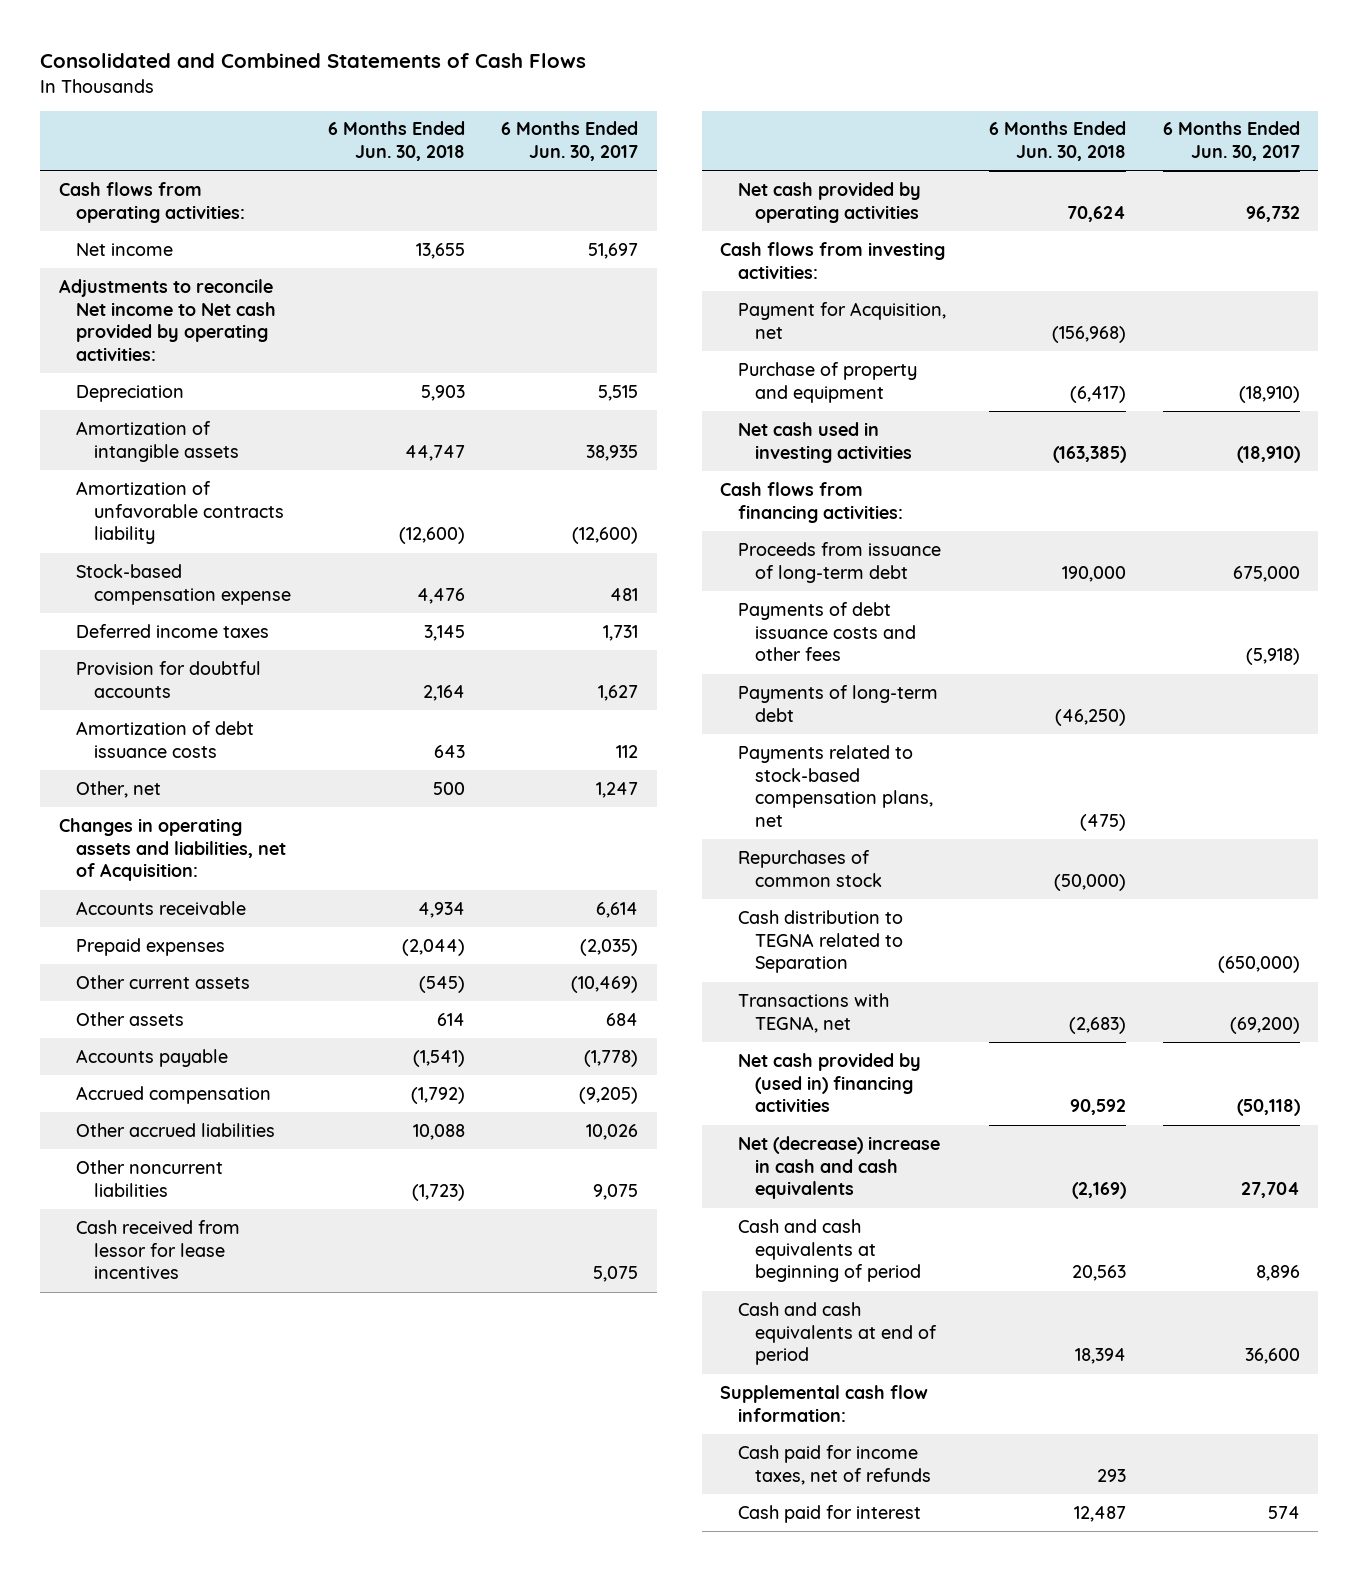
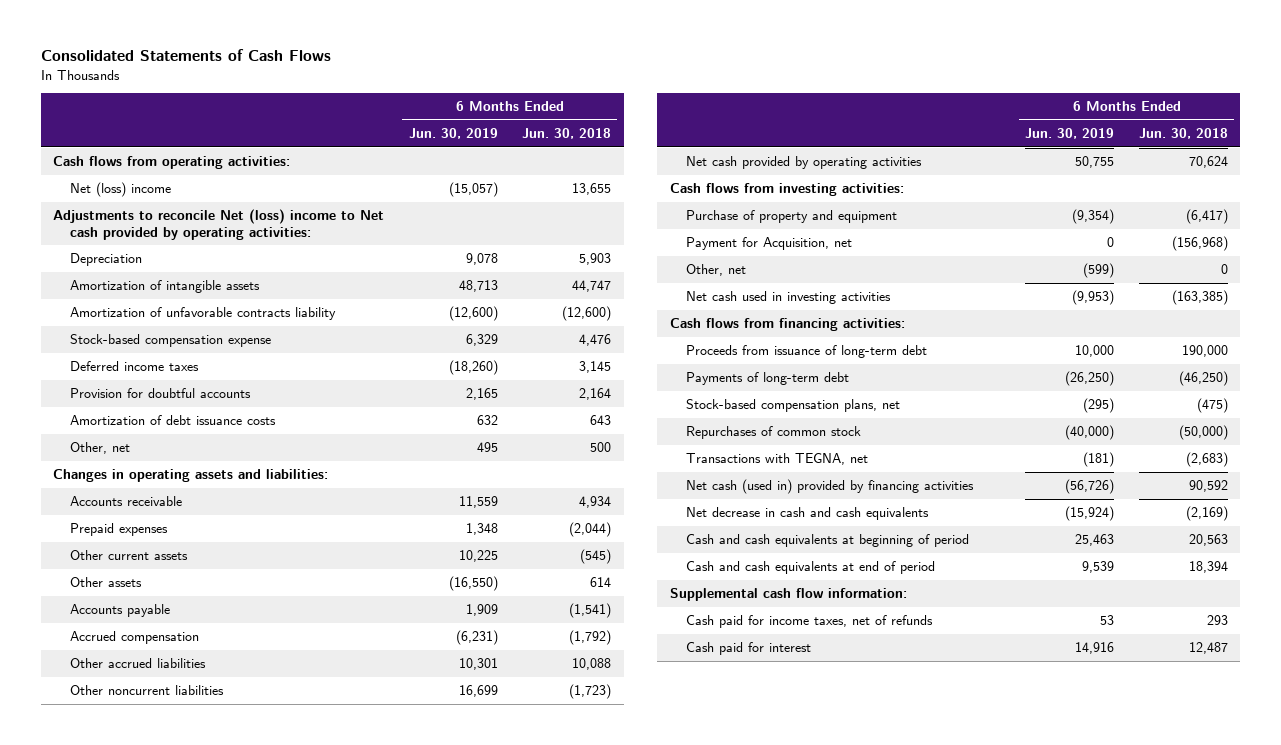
[40,53,587,69] Consolidated and Combined Statements of Cash Flows -> [40,49,331,62] Consolidated Statements of Cash Flows
[501,121,639,162] 6 Months Ended Jun. 30, 2017 -> none
none -> [408,128,498,140] Jun. 30, 2019
[76,242,174,256] Net income -> [69,182,171,198] Net (loss) income
[58,278,277,362] Adjustments to reconcile Net income to Net cash provided by operating activities: -> [52,209,384,240] Adjustments to reconcile Net (loss) income to Net cash provided by operating activities:
[58,817,287,882] Changes in operating assets and liabilities, net of Acquisition: -> [52,469,328,483] Changes in operating assets and liabilities:
[76,1219,241,1280] Cash received from lessor for lease incentives -> none
[737,301,946,339] Payment for Acquisition, net -> [686,237,853,251] Payment for Acquisition, net
none -> [686,264,747,277] Other, net
[737,601,917,662] Payments of debt issuance costs and other fees -> none
[737,744,934,828] Payments related to stock-based compensation plans, net -> [686,399,901,413] Stock-based compensation plans, net
[737,909,904,974] Cash distribution to TEGNA related to Separation -> none
[737,1052,921,1113] Net cash provided by (used in) financing activities -> [686,479,975,495] Net cash (used in) provided by financing activities
[737,1135,940,1200] Net (decrease) increase in cash and cash equivalents -> [686,507,930,521] Net decrease in cash and cash equivalents

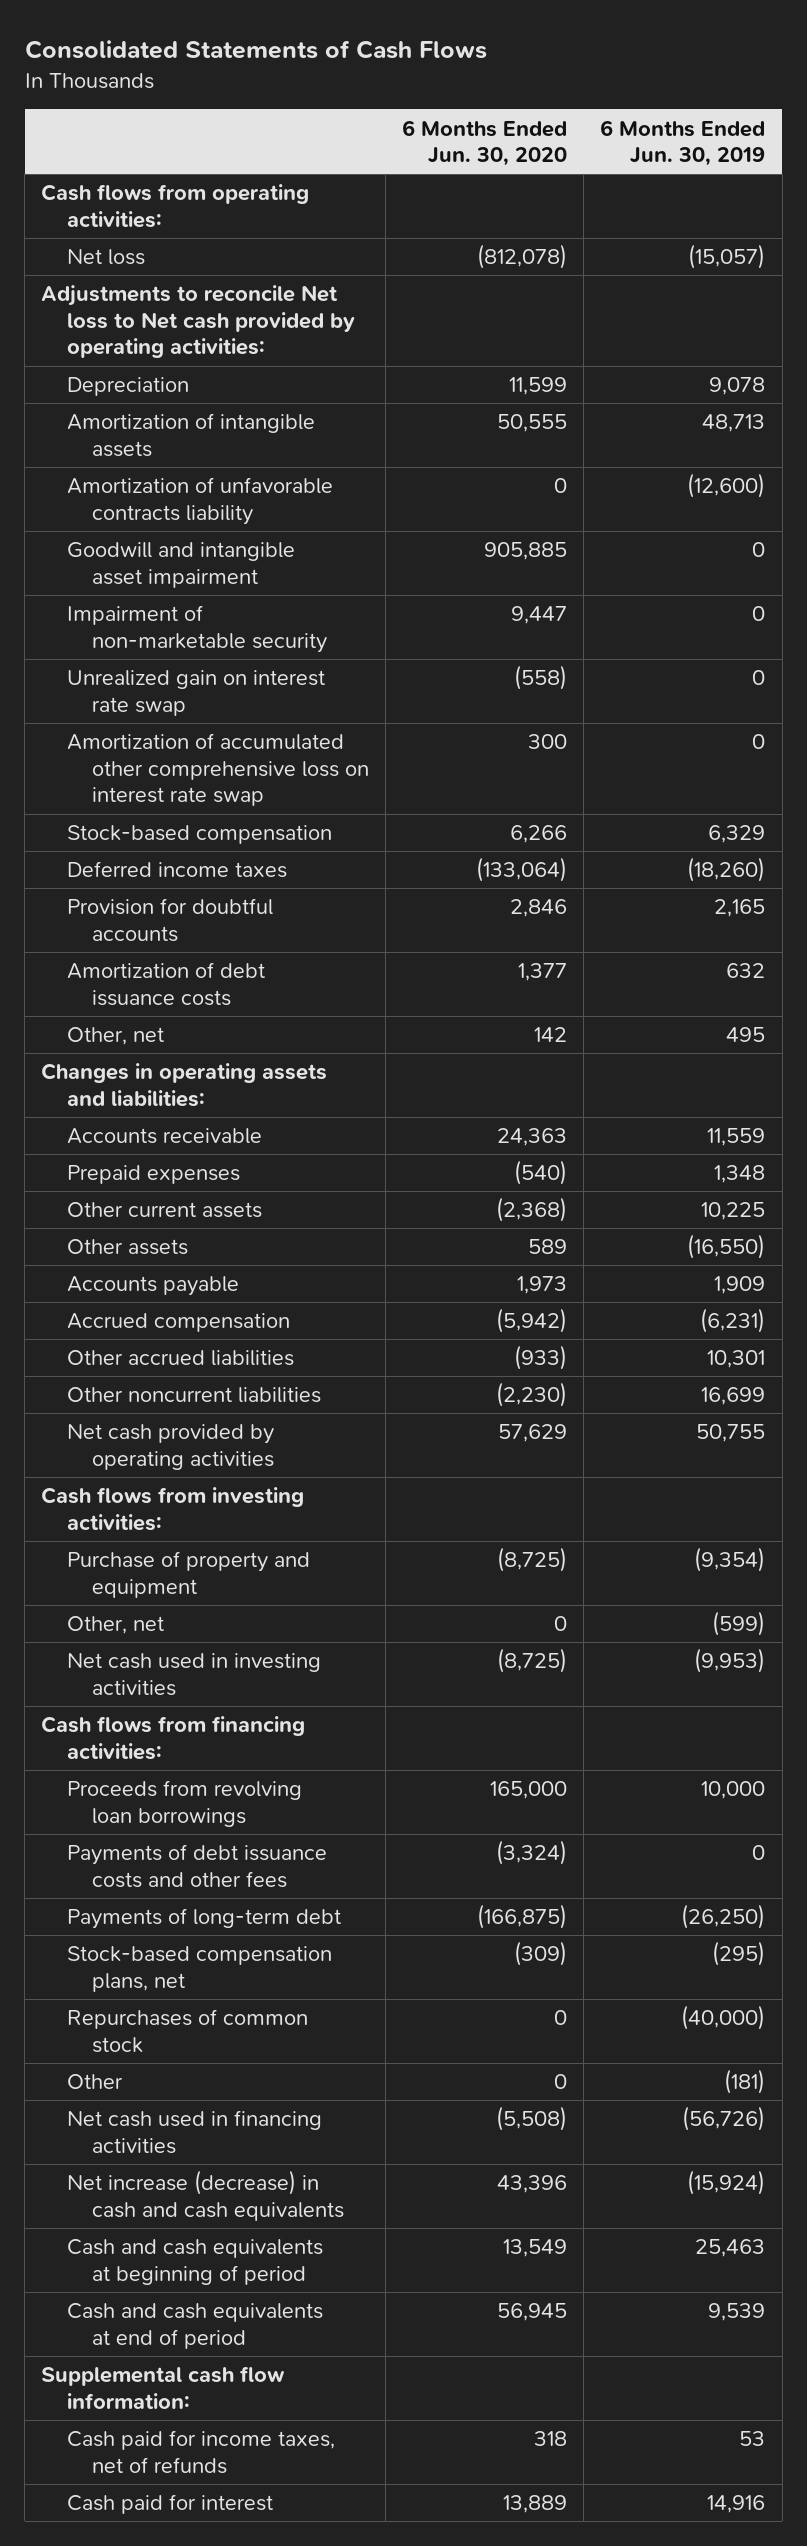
[522,128,612,140] Jun. 30, 2018 -> none
none -> [402,119,568,167] 6 Months Ended Jun. 30, 2020
[69,182,171,198] Net (loss) income -> [66,249,145,266] Net loss
[52,209,384,240] Adjustments to reconcile Net (loss) income to Net cash provided by operating activities: -> [41,285,355,359] Adjustments to reconcile Net loss to Net cash provided by operating activities:
none -> [66,542,295,588] Goodwill and intangible asset impairment
none -> [66,605,327,653] Impairment of non-marketable security
none -> [66,670,325,716] Unrealized gain on interest rate swap
none -> [66,733,369,807] Amortization of accumulated other comprehensive loss on interest rate swap
[69,334,271,348] Stock-based compensation expense -> [66,825,332,845] Stock-based compensation
[686,237,853,251] Payment for Acquisition, net -> none
[686,345,928,359] Proceeds from issuance of long-term debt -> none
none -> [66,1780,302,1827] Proceeds from revolving loan borrowings
none -> [66,1844,327,1888] Payments of debt issuance costs and other fees
[686,453,869,466] Transactions with TEGNA, net -> [66,2074,123,2090] Other
[686,479,975,495] Net cash (used in) provided by financing activities -> [66,2110,322,2154] Net cash used in financing activities
[686,507,930,521] Net decrease in cash and cash equivalents -> [66,2170,344,2221] Net increase (decrease) in cash and cash equivalents

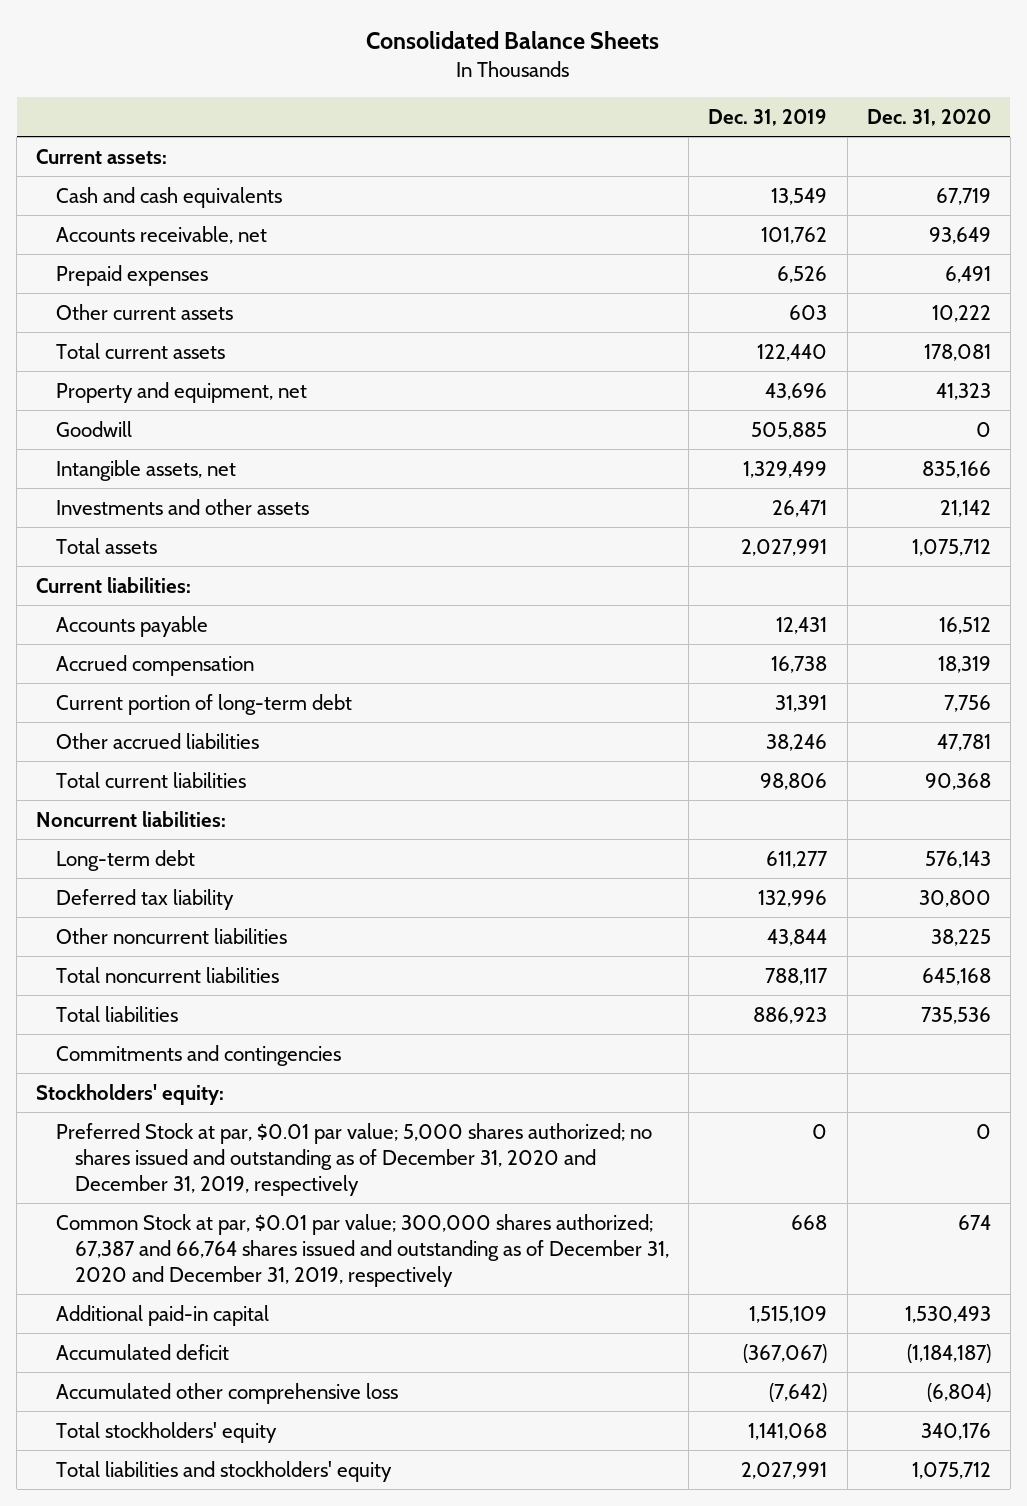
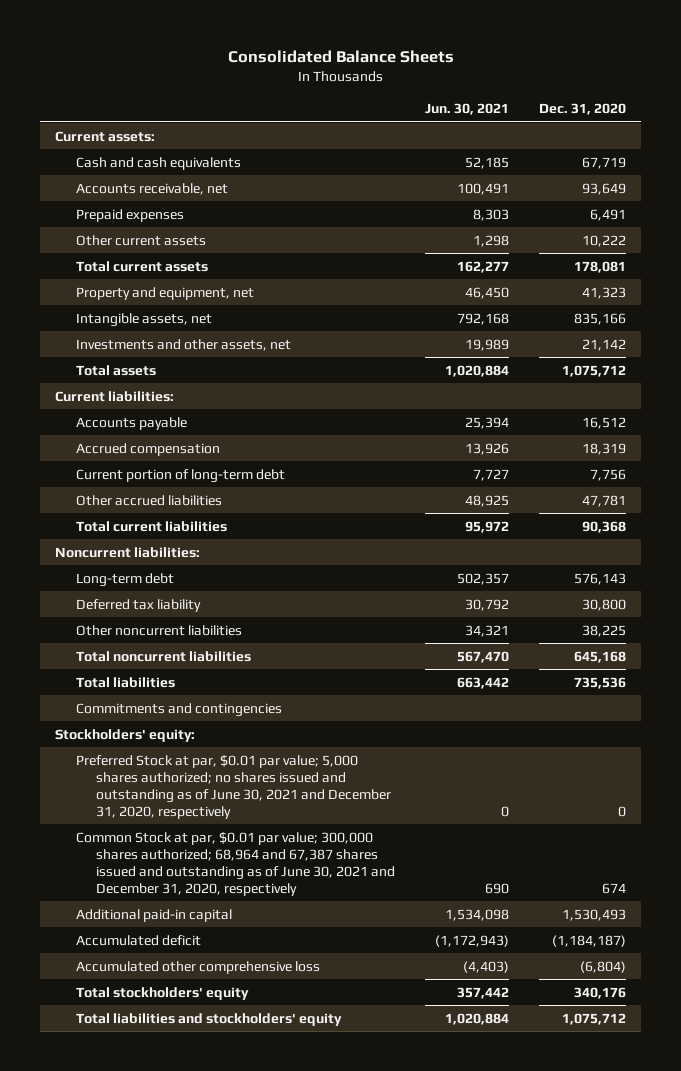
[708,108,828,126] Dec. 31, 2019 -> none
none -> [424,103,509,116] Jun. 30, 2021
[55,420,132,437] Goodwill -> none
[55,498,309,515] Investments and other assets -> [75,338,291,351] Investments and other assets, net
[55,1122,652,1197] Preferred Stock at par, $0.01 par value; 5,000 shares authorized; no shares issued and outstanding as of December 31, 2020 and December 31, 2019, respectively -> [75,754,391,819] Preferred Stock at par, $0.01 par value; 5,000 shares authorized; no shares issued and outstanding as of June 30, 2021 and December 31, 2020, respectively
[55,1213,670,1288] Common Stock at par, $0.01 par value; 300,000 shares authorized; 67,387 and 66,764 shares issued and outstanding as of December 31, 2020 and December 31, 2019, respectively -> [75,831,395,896] Common Stock at par, $0.01 par value; 300,000 shares authorized; 68,964 and 67,387 shares issued and outstanding as of June 30, 2021 and December 31, 2020, respectively

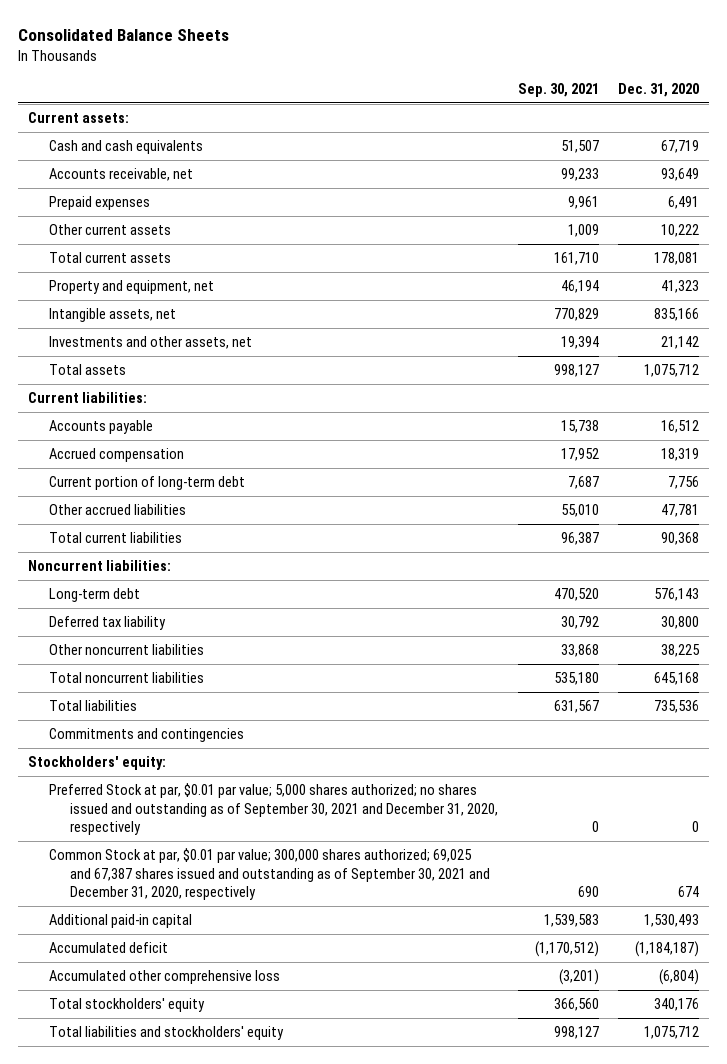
[424,103,509,116] Jun. 30, 2021 -> none
none -> [517,83,599,98] Sep. 30, 2021
[75,754,391,819] Preferred Stock at par, $0.01 par value; 5,000 shares authorized; no shares issued and outstanding as of June 30, 2021 and December 31, 2020, respectively -> [48,783,498,836] Preferred Stock at par, $0.01 par value; 5,000 shares authorized; no shares issued and outstanding as of September 30, 2021 and December 31, 2020, respectively
[75,831,395,896] Common Stock at par, $0.01 par value; 300,000 shares authorized; 68,964 and 67,387 shares issued and outstanding as of June 30, 2021 and December 31, 2020, respectively -> [48,848,490,901] Common Stock at par, $0.01 par value; 300,000 shares authorized; 69,025 and 67,387 shares issued and outstanding as of September 30, 2021 and December 31, 2020, respectively

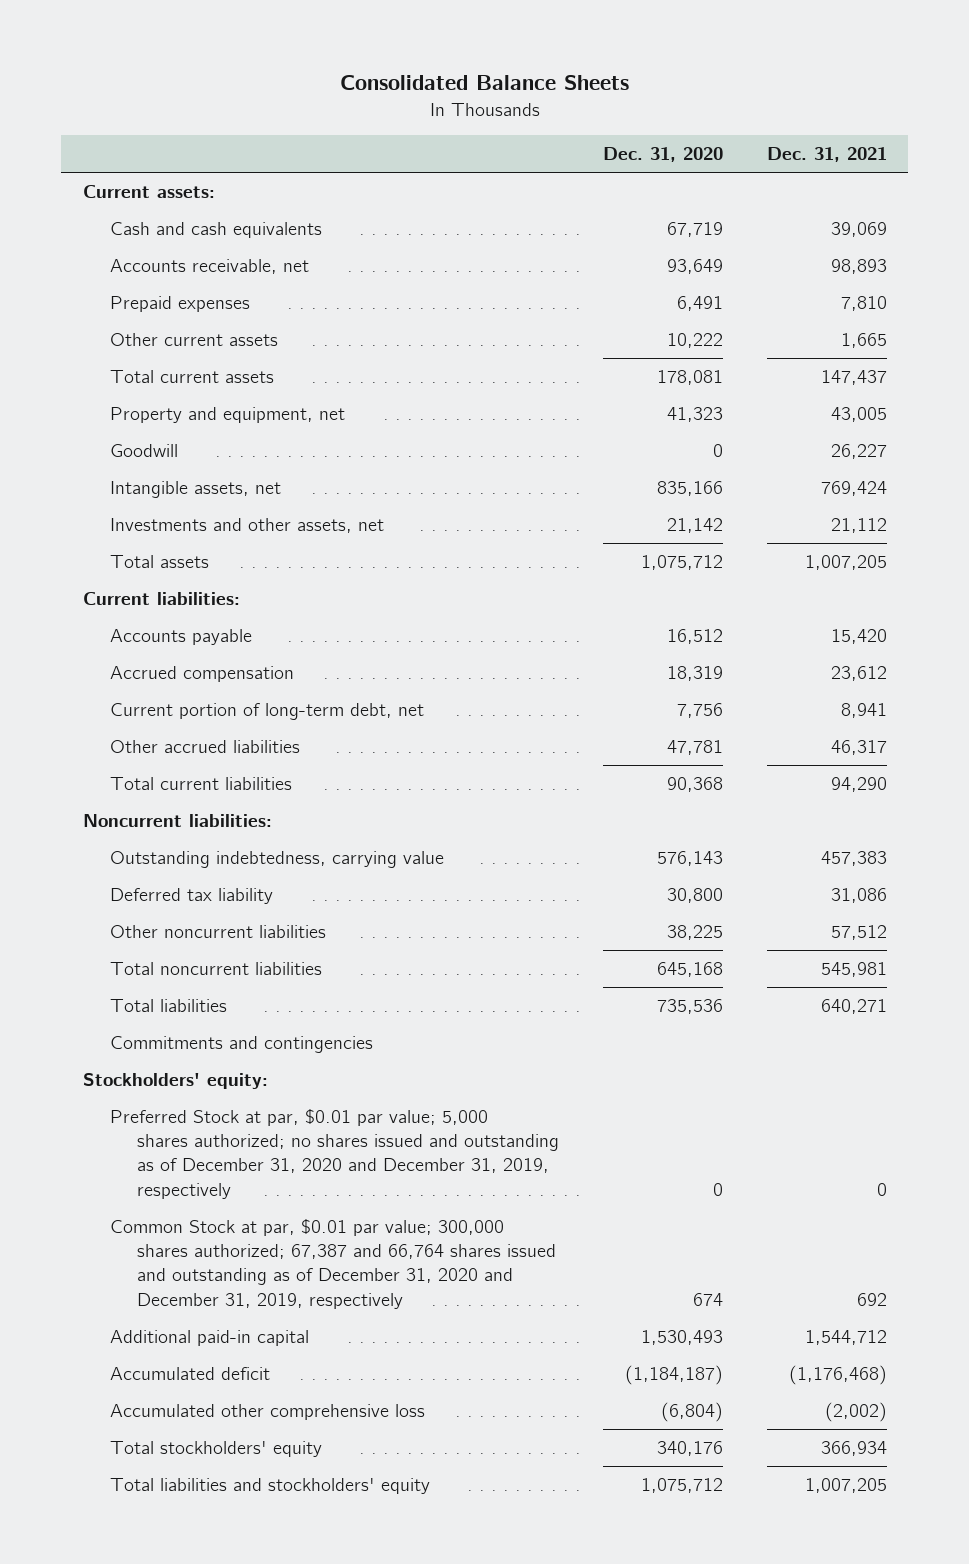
[517,83,599,98] Sep. 30, 2021 -> none
none -> [766,147,887,163] Dec. 31, 2021
none -> [110,444,179,458] Goodwill
[48,476,245,491] Current portion of long-term debt -> [110,703,425,721] Current portion of long-term debt, net
[48,588,140,603] Long-term debt -> [110,851,445,869] Outstanding indebtedness, carrying value
[48,783,498,836] Preferred Stock at par, $0.01 par value; 5,000 shares authorized; no shares issued and outstanding as of September 30, 2021 and December 31, 2020, respectively -> [110,1109,560,1199] Preferred Stock at par, $0.01 par value; 5,000 shares authorized; no shares issued and outstanding as of December 31, 2020 and December 31, 2019, respectively
[48,848,490,901] Common Stock at par, $0.01 par value; 300,000 shares authorized; 69,025 and 67,387 shares issued and outstanding as of September 30, 2021 and December 31, 2020, respectively -> [110,1219,557,1309] Common Stock at par, $0.01 par value; 300,000 shares authorized; 67,387 and 66,764 shares issued and outstanding as of December 31, 2020 and December 31, 2019, respectively

